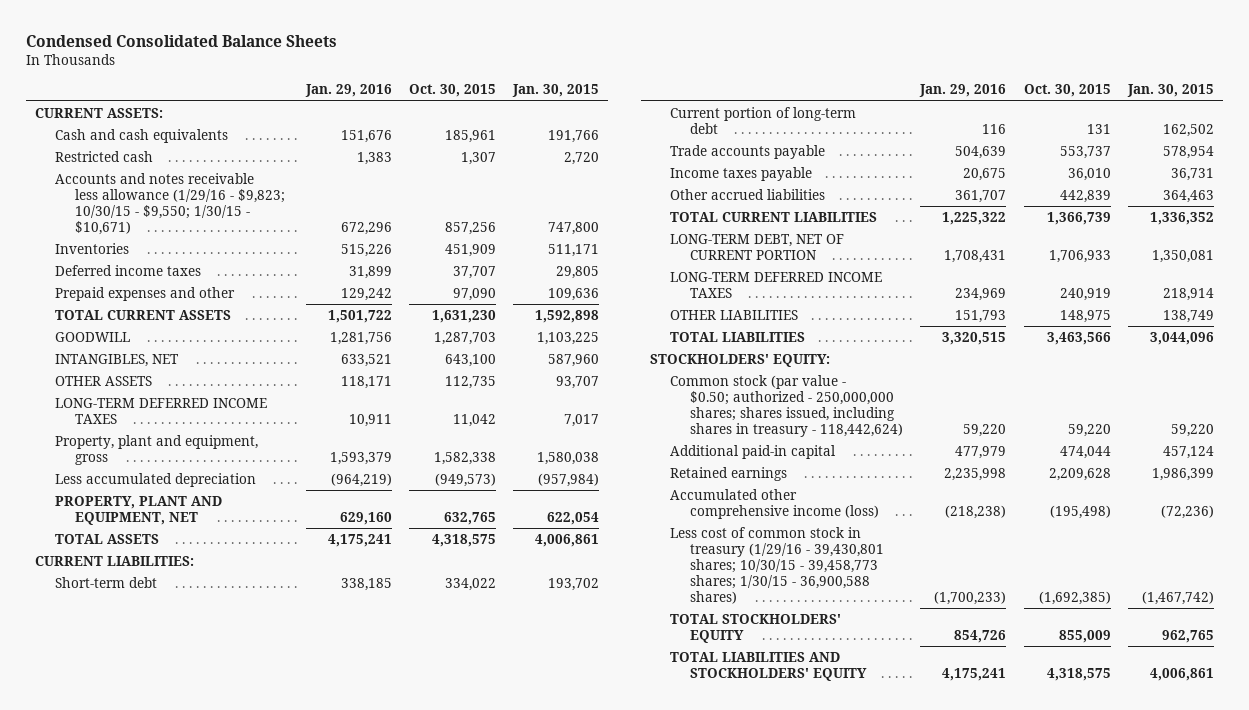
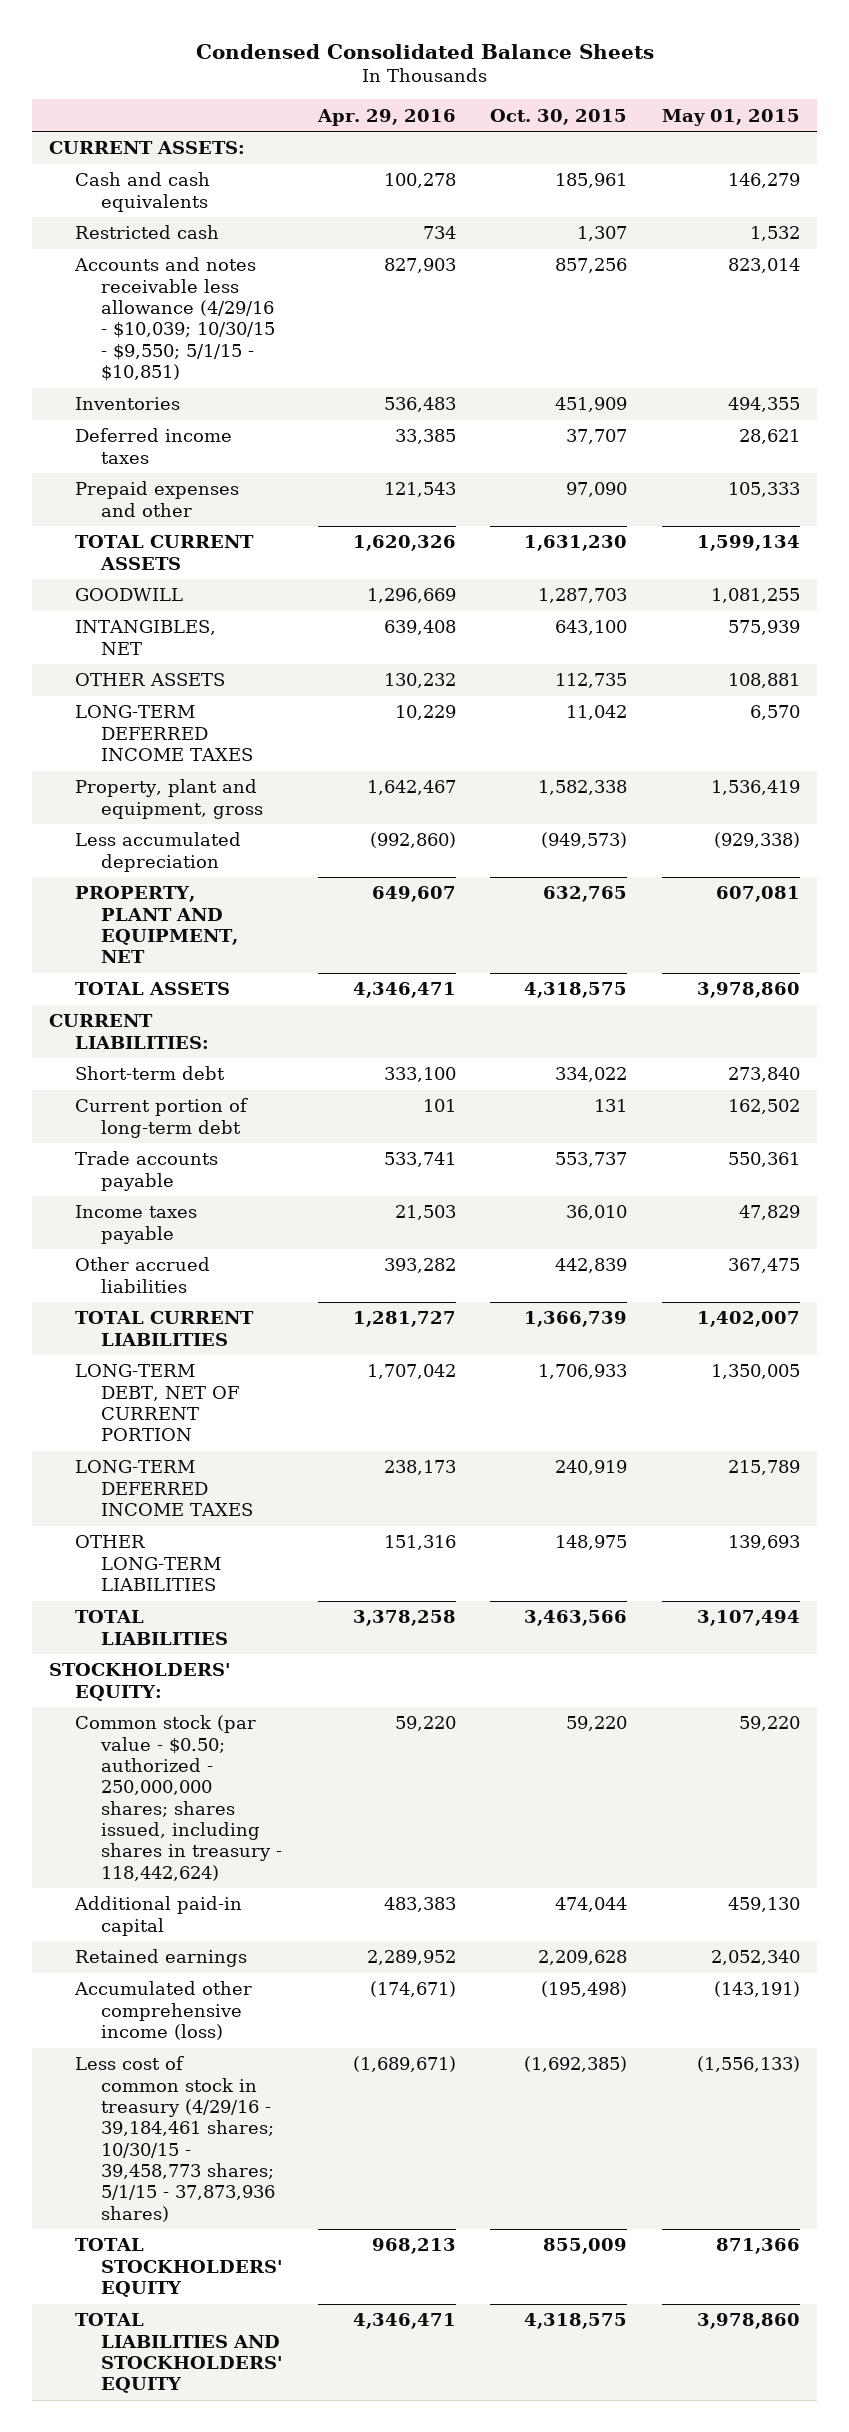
[304,84,392,98] Jan. 29, 2016 -> none
[512,84,600,98] Jan. 30, 2015 -> none
none -> [316,108,456,126] Apr. 29, 2016
none -> [661,108,800,126] May 01, 2015
[55,172,286,236] Accounts and notes receivable less allowance (1/29/16 - $9,823; 10/30/15 - $9,550; 1/30/15 - $10,671) -> [74,257,276,381] Accounts and notes receivable less allowance (4/29/16 - $10,039; 10/30/15 - $9,550; 5/1/15 - $10,851)
[669,309,798,320] OTHER LIABILITIES -> [75,1535,222,1591] OTHER LONG-TERM LIABILITIES
[669,526,885,605] Less cost of common stock in treasury (1/29/16 - 39,430,801 shares; 10/30/15 - 39,458,773 shares; 1/30/15 - 36,900,588 shares) -> [75,2056,276,2222] Less cost of common stock in treasury (4/29/16 - 39,184,461 shares; 10/30/15 - 39,458,773 shares; 5/1/15 - 37,873,936 shares)

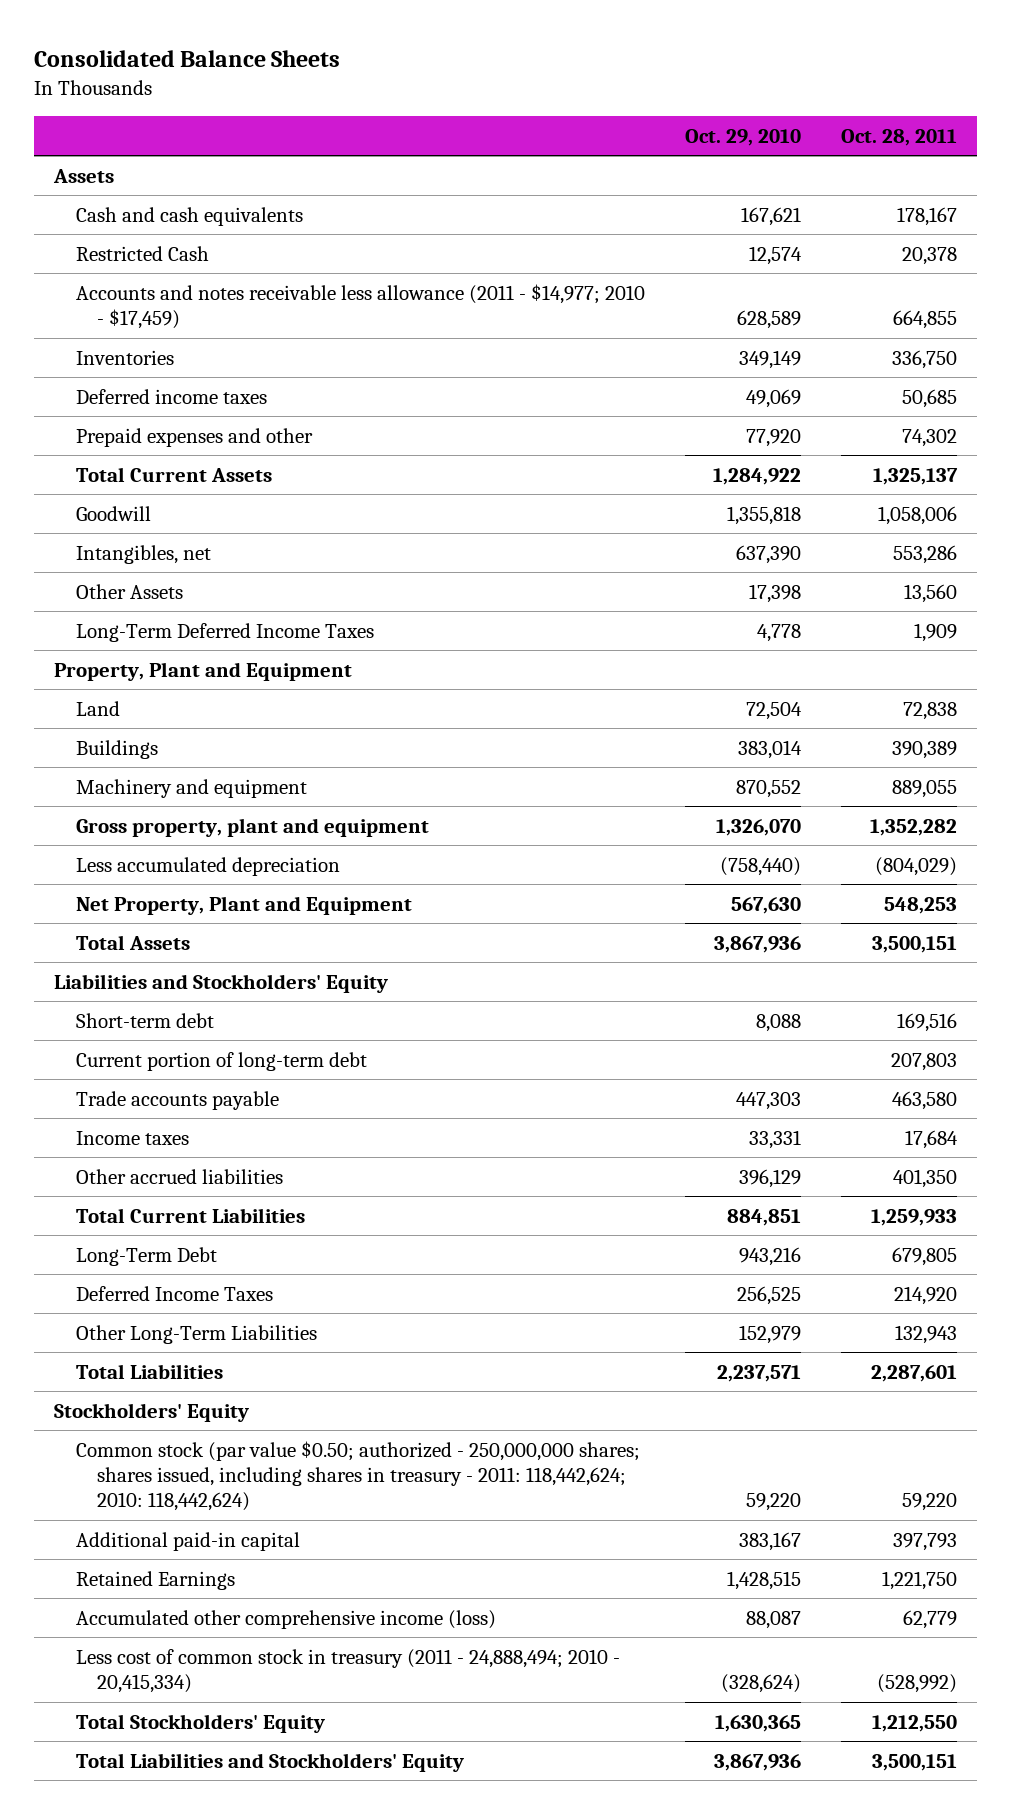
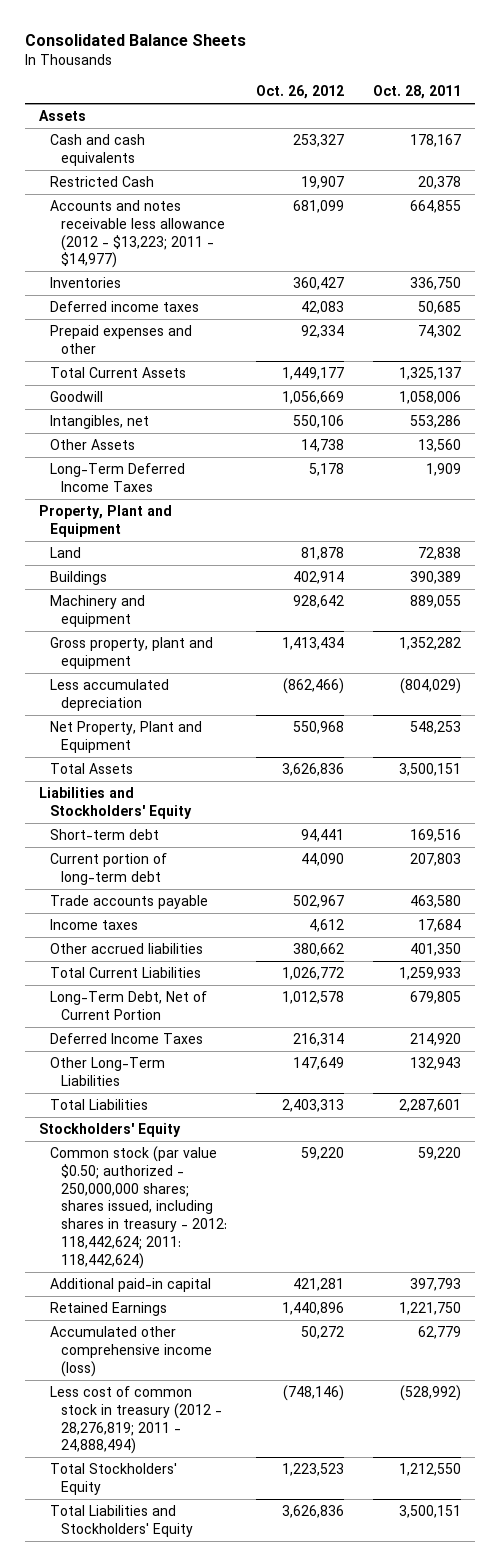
[684,128,801,146] Oct. 29, 2010 -> none
none -> [255,85,344,100] Oct. 26, 2012
[75,283,645,330] Accounts and notes receivable less allowance (2011 - $14,977; 2010 - $17,459) -> [49,200,225,269] Accounts and notes receivable less allowance (2012 - $13,223; 2011 - $14,977)
[75,1246,217,1266] Long-Term Debt -> [49,991,207,1020] Long-Term Debt, Net of Current Portion
[75,1440,640,1512] Common stock (par value $0.50; authorized - 250,000,000 shares; shares issued, including shares in treasury - 2011: 118,442,624; 2010: 118,442,624) -> [49,1146,227,1269] Common stock (par value $0.50; authorized - 250,000,000 shares; shares issued, including shares in treasury - 2012: 118,442,624; 2011: 118,442,624)
[75,1648,620,1694] Less cost of common stock in treasury (2011 - 24,888,494; 2010 - 20,415,334) -> [49,1386,222,1455] Less cost of common stock in treasury (2012 - 28,276,819; 2011 - 24,888,494)

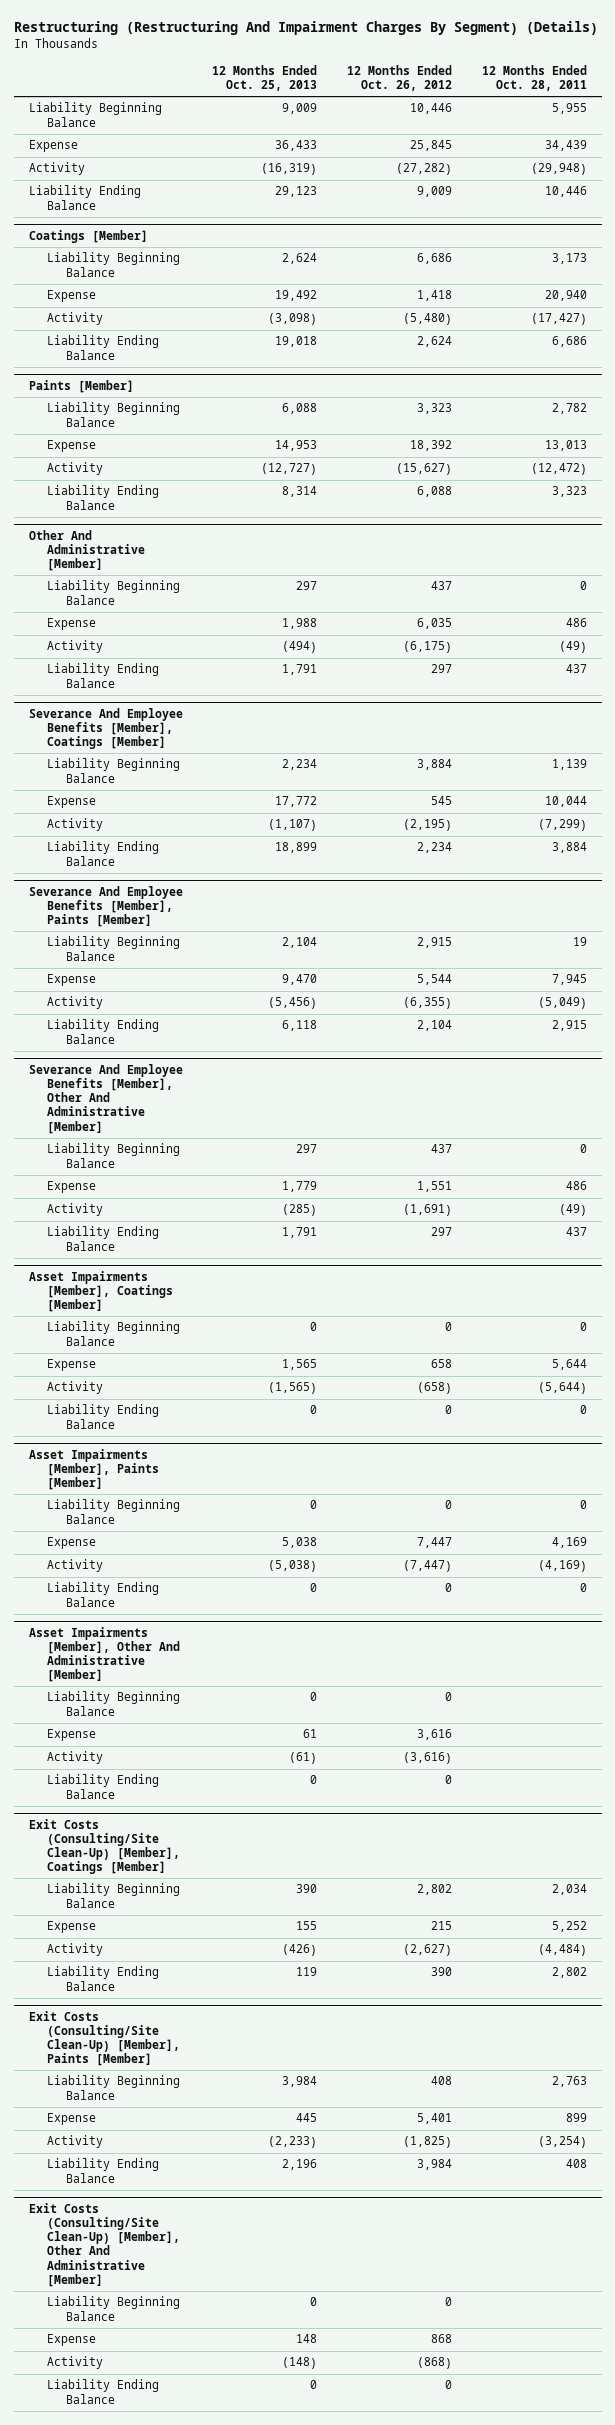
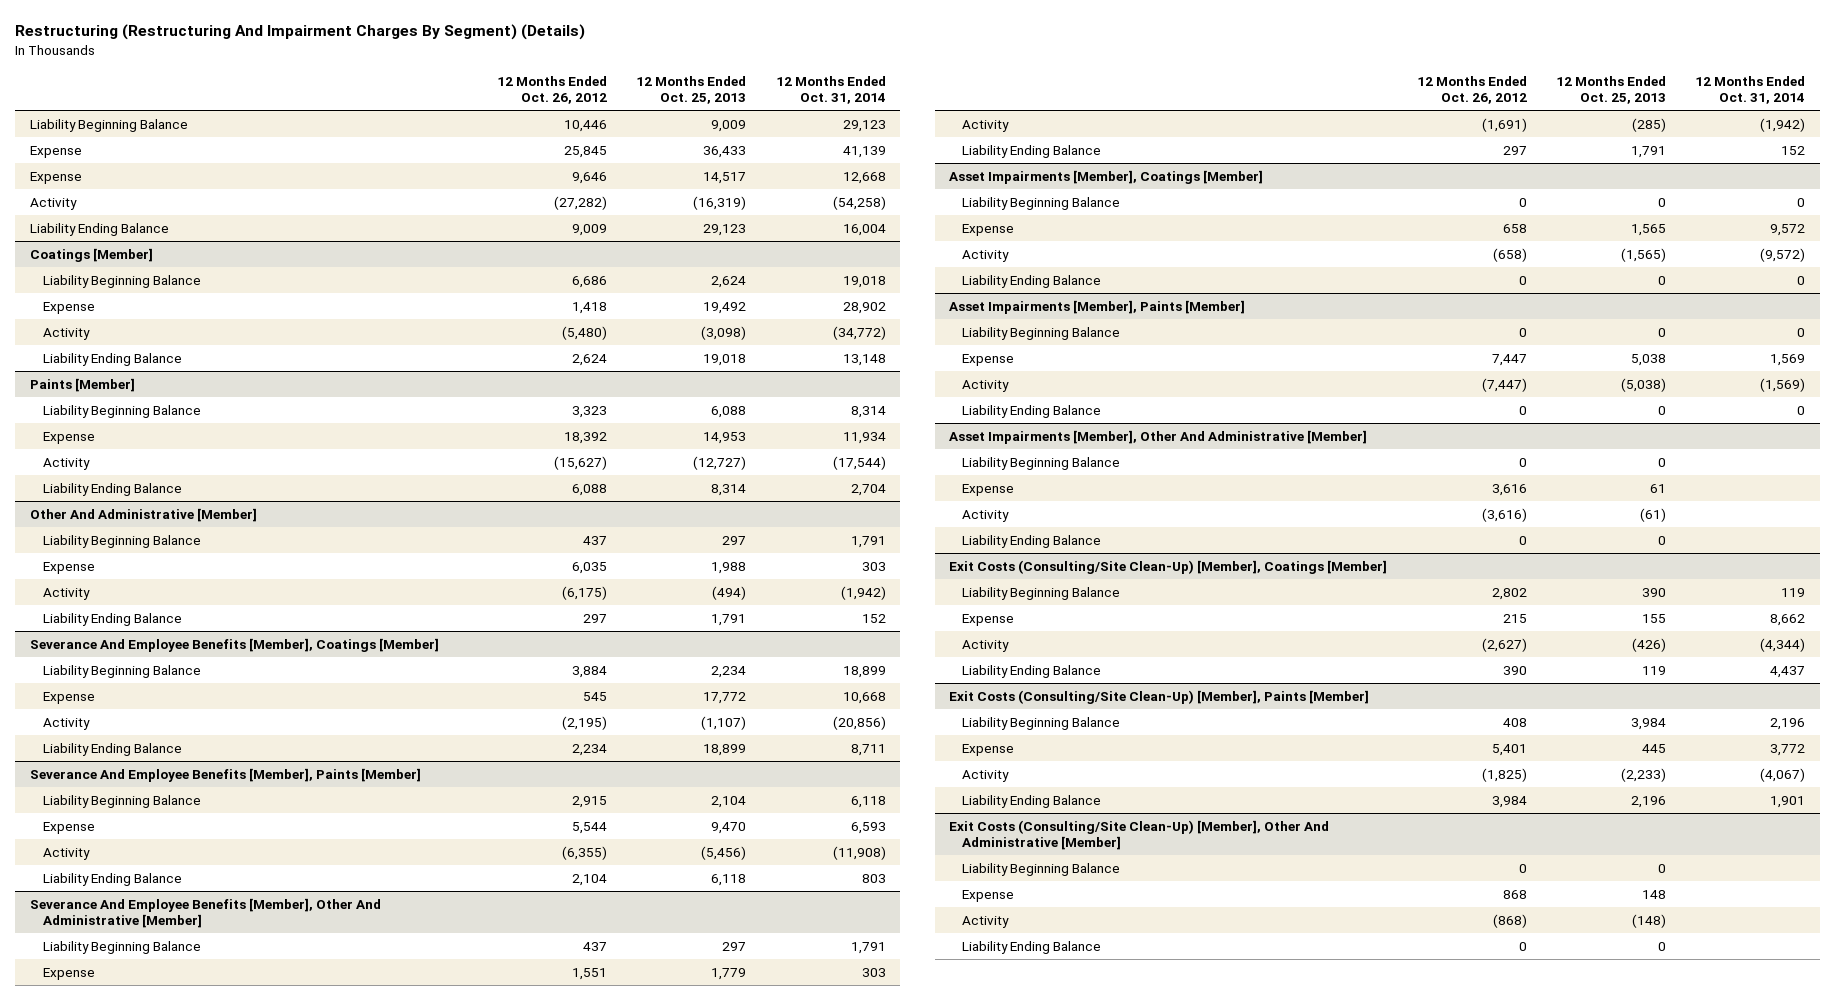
[481,64,587,92] 12 Months Ended Oct. 28, 2011 -> none
none -> [775,75,886,105] 12 Months Ended Oct. 31, 2014
none -> [29,171,82,184] Expense

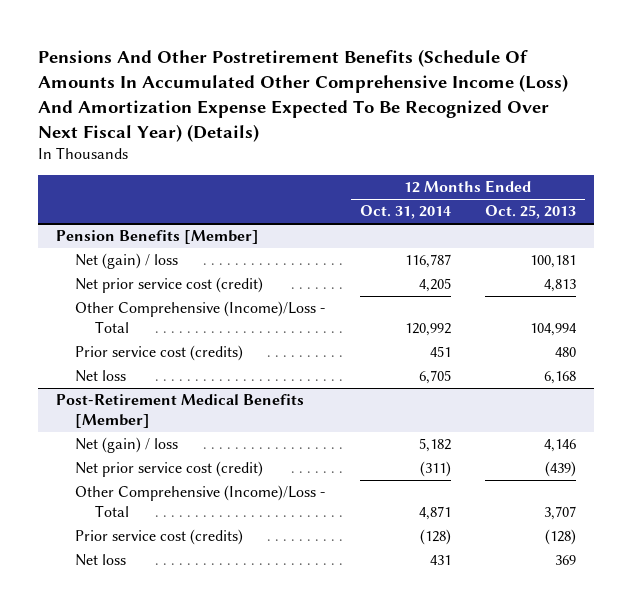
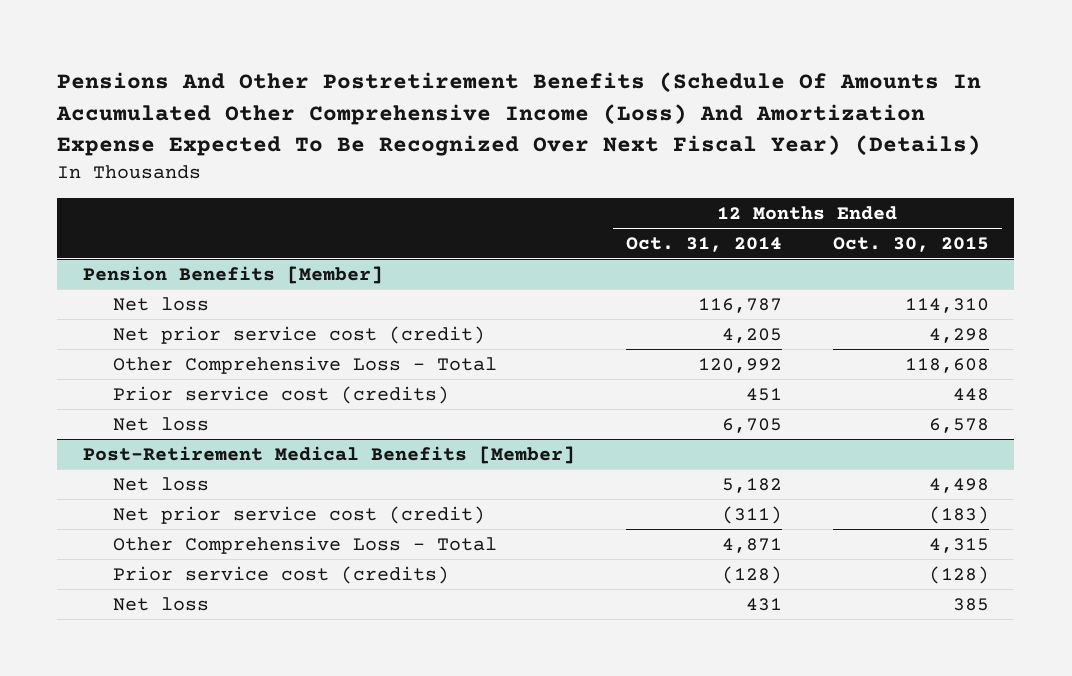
[485,205,577,220] Oct. 25, 2013 -> none
none -> [832,236,989,252] Oct. 30, 2015
[75,253,179,270] Net (gain) / loss -> [113,296,210,311] Net loss
[75,301,326,333] Other Comprehensive (Income)/Loss - Total -> [113,355,498,374] Other Comprehensive Loss - Total
[75,437,179,454] Net (gain) / loss -> [113,476,210,491] Net loss
[75,485,326,517] Other Comprehensive (Income)/Loss - Total -> [113,535,498,554] Other Comprehensive Loss - Total

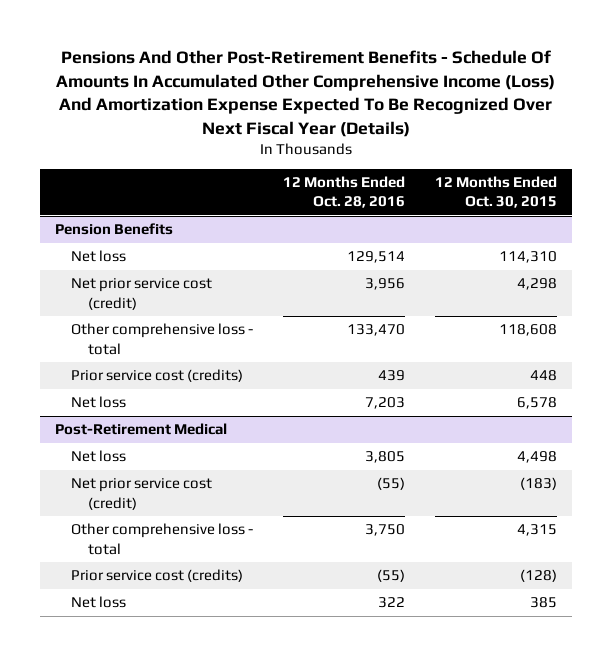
[56,72,982,156] Pensions And Other Postretirement Benefits (Schedule Of Amounts In Accumulated Other Comprehensive Income (Loss) And Amortization Expense Expected To Be Recognized Over Next Fiscal Year) (Details) -> [55,50,555,137] Pensions And Other Post-Retirement Benefits - Schedule Of Amounts In Accumulated Other Comprehensive Income (Loss) And Amortization Expense Expected To Be Recognized Over Next Fiscal Year (Details)
[625,236,782,252] Oct. 31, 2014 -> none
none -> [283,176,406,209] 12 Months Ended Oct. 28, 2016
[82,265,383,284] Pension Benefits [Member] -> [54,223,173,236] Pension Benefits
[113,355,498,374] Other Comprehensive Loss - Total -> [71,323,254,355] Other comprehensive loss - total
[82,445,575,464] Post-Retirement Medical Benefits [Member] -> [54,423,227,436] Post-Retirement Medical
[113,535,498,554] Other Comprehensive Loss - Total -> [71,523,254,555] Other comprehensive loss - total

